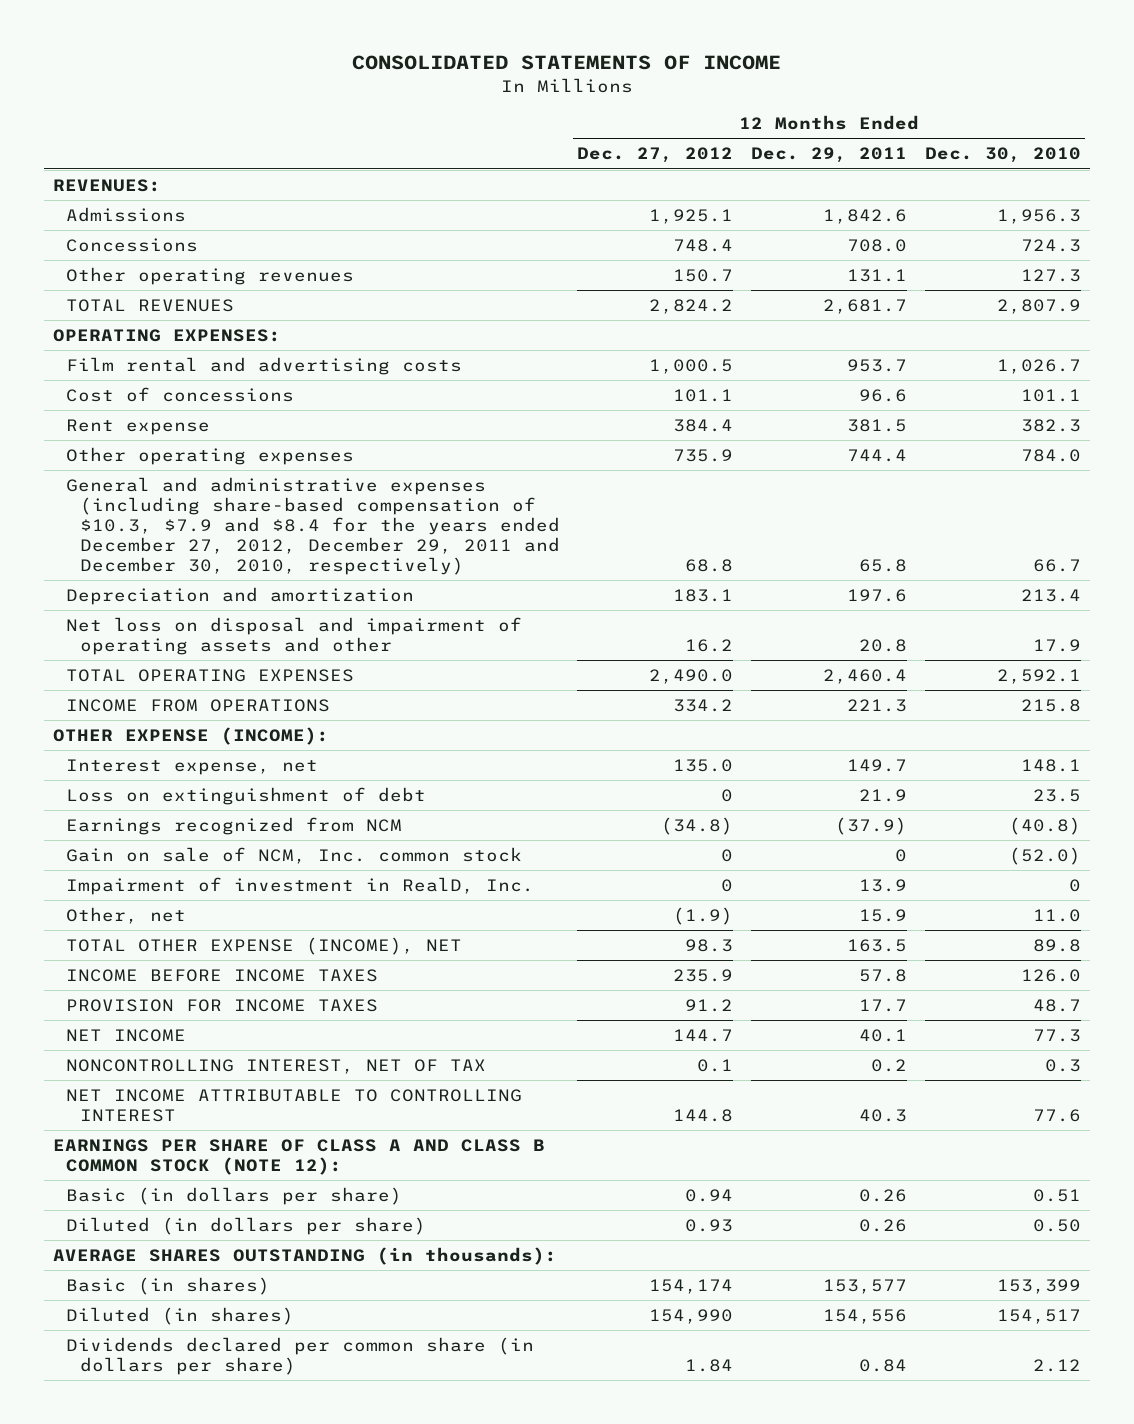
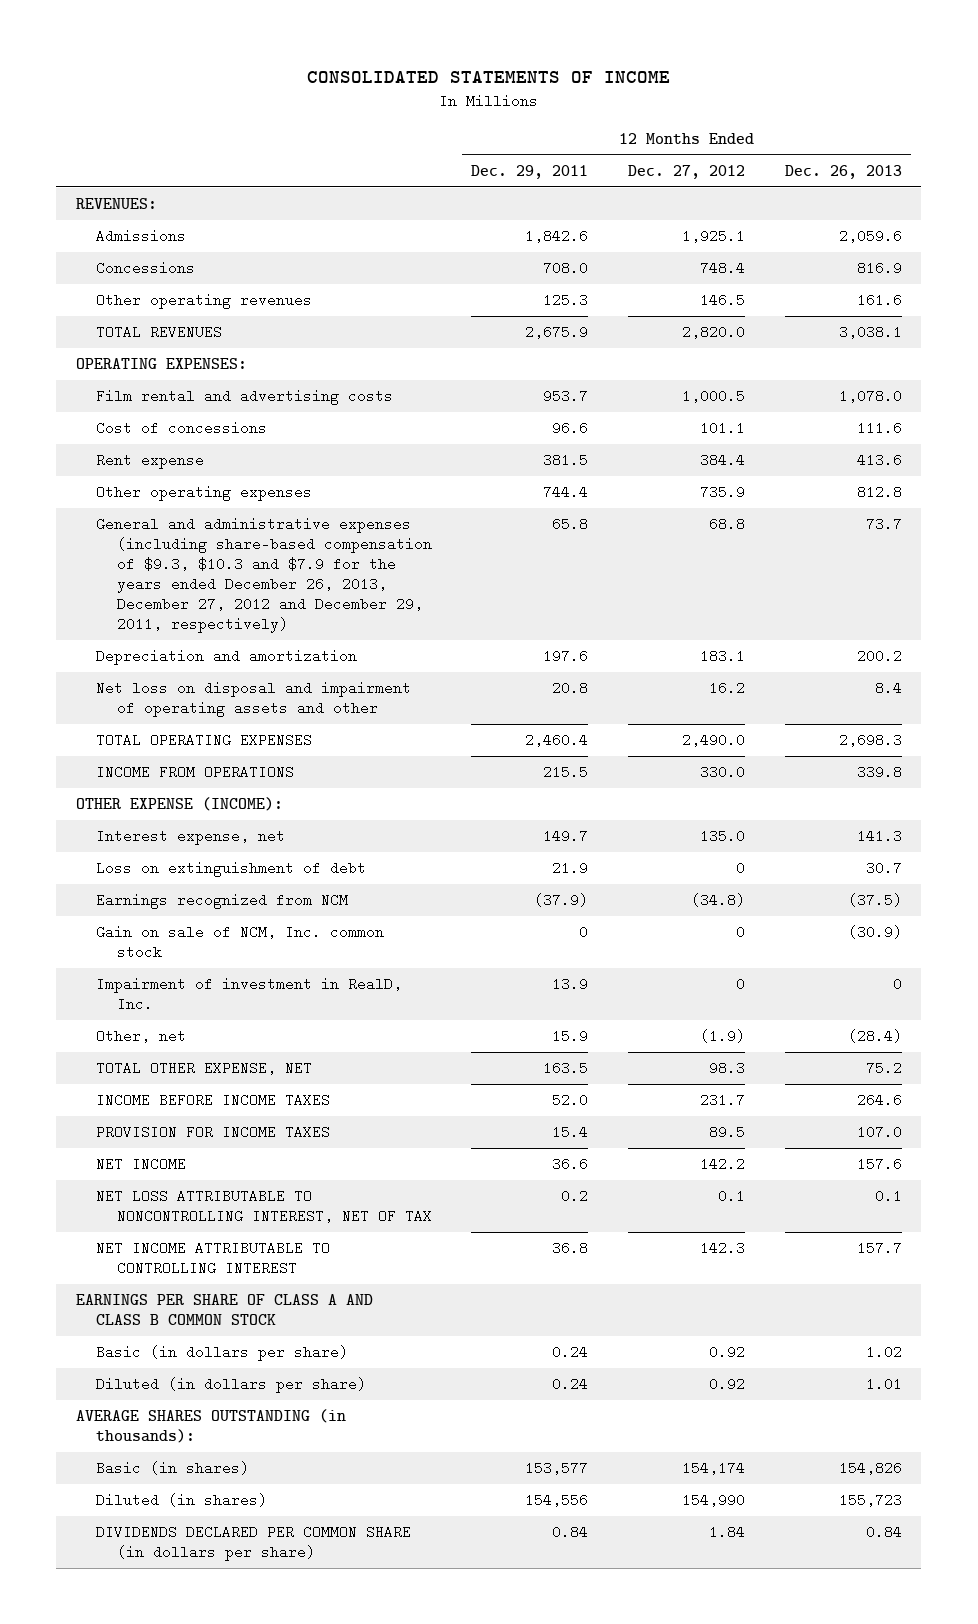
[924,147,1081,164] Dec. 30, 2010 -> none
none -> [784,164,902,179] Dec. 26, 2013
[673,268,734,282] 150.7 -> [700,293,746,308] 146.5
[847,268,908,282] 131.1 -> [543,293,589,308] 125.3
[649,298,734,314] 2,824.2 -> [682,325,746,340] 2,820.0
[823,298,908,314] 2,681.7 -> [525,325,589,340] 2,675.9
[66,476,560,575] General and administrative expenses (including share-based compensation of $10.3, $7.9 and $8.4 for the years ended December 27, 2012, December 29, 2011 and December 30, 2010, respectively) -> [96,517,432,634] General and administrative expenses (including share-based compensation of $9.3, $10.3 and $7.9 for the years ended December 26, 2013, December 27, 2012 and December 29, 2011, respectively)
[673,698,734,712] 334.2 -> [700,765,746,780] 330.0
[847,698,908,712] 221.3 -> [543,765,589,780] 215.5
[66,936,463,955] TOTAL OTHER EXPENSE (INCOME), NET -> [96,1061,313,1076] TOTAL OTHER EXPENSE, NET
[673,968,734,982] 235.9 -> [700,1093,746,1108] 231.7
[859,968,908,982] 57.8 -> [552,1093,589,1108] 52.0
[685,998,734,1012] 91.2 -> [709,1125,746,1140] 89.5
[859,998,908,1012] 17.7 -> [552,1125,589,1140] 15.4
[673,1028,734,1042] 144.7 -> [700,1157,746,1172] 142.2
[859,1028,908,1042] 40.1 -> [552,1157,589,1172] 36.6
[66,1058,487,1074] NONCONTROLLING INTEREST, NET OF TAX -> [96,1189,432,1224] NET LOSS ATTRIBUTABLE TO NONCONTROLLING INTEREST, NET OF TAX
[673,1108,734,1122] 144.8 -> [700,1241,746,1256] 142.3
[859,1108,908,1122] 40.3 -> [552,1241,589,1256] 36.8
[52,1138,545,1175] EARNINGS PER SHARE OF CLASS A AND CLASS B COMMON STOCK (NOTE 12): -> [75,1294,373,1326] EARNINGS PER SHARE OF CLASS A AND CLASS B COMMON STOCK
[685,1188,734,1202] 0.94 -> [709,1345,746,1360] 0.92
[859,1188,908,1202] 0.26 -> [552,1345,589,1360] 0.24
[685,1218,734,1232] 0.93 -> [709,1377,746,1392] 0.92
[859,1218,908,1232] 0.26 -> [552,1377,589,1392] 0.24
[66,1336,535,1375] Dividends declared per common share (in dollars per share) -> [96,1525,412,1562] DIVIDENDS DECLARED PER COMMON SHARE (in dollars per share)

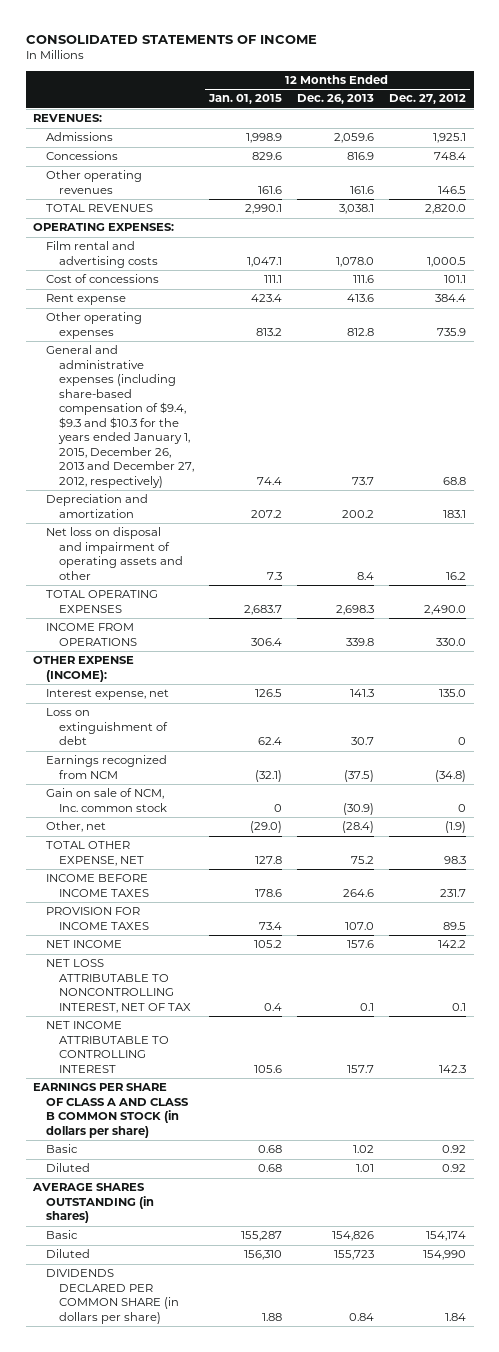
[471,164,589,179] Dec. 29, 2011 -> none
none -> [207,94,282,105] Jan. 01, 2015
[96,517,432,634] General and administrative expenses (including share-based compensation of $9.3, $10.3 and $7.9 for the years ended December 26, 2013, December 27, 2012 and December 29, 2011, respectively) -> [45,345,194,488] General and administrative expenses (including share-based compensation of $9.4, $9.3 and $10.3 for the years ended January 1, 2015, December 26, 2013 and December 27, 2012, respectively)
[96,977,403,1012] Impairment of investment in RealD, Inc. -> none
[75,1294,373,1326] EARNINGS PER SHARE OF CLASS A AND CLASS B COMMON STOCK -> [33,1083,189,1138] EARNINGS PER SHARE OF CLASS A AND CLASS B COMMON STOCK (in dollars per share)
[96,1345,349,1362] Basic (in dollars per share) -> [45,1144,78,1154] Basic
[96,1377,367,1394] Diluted (in dollars per share) -> [45,1163,90,1173] Diluted
[75,1409,346,1444] AVERAGE SHARES OUTSTANDING (in thousands): -> [32,1183,154,1224] AVERAGE SHARES OUTSTANDING (in shares)
[96,1461,250,1476] Basic (in shares) -> [45,1230,78,1240] Basic
[96,1493,268,1508] Diluted (in shares) -> [45,1249,90,1259] Diluted

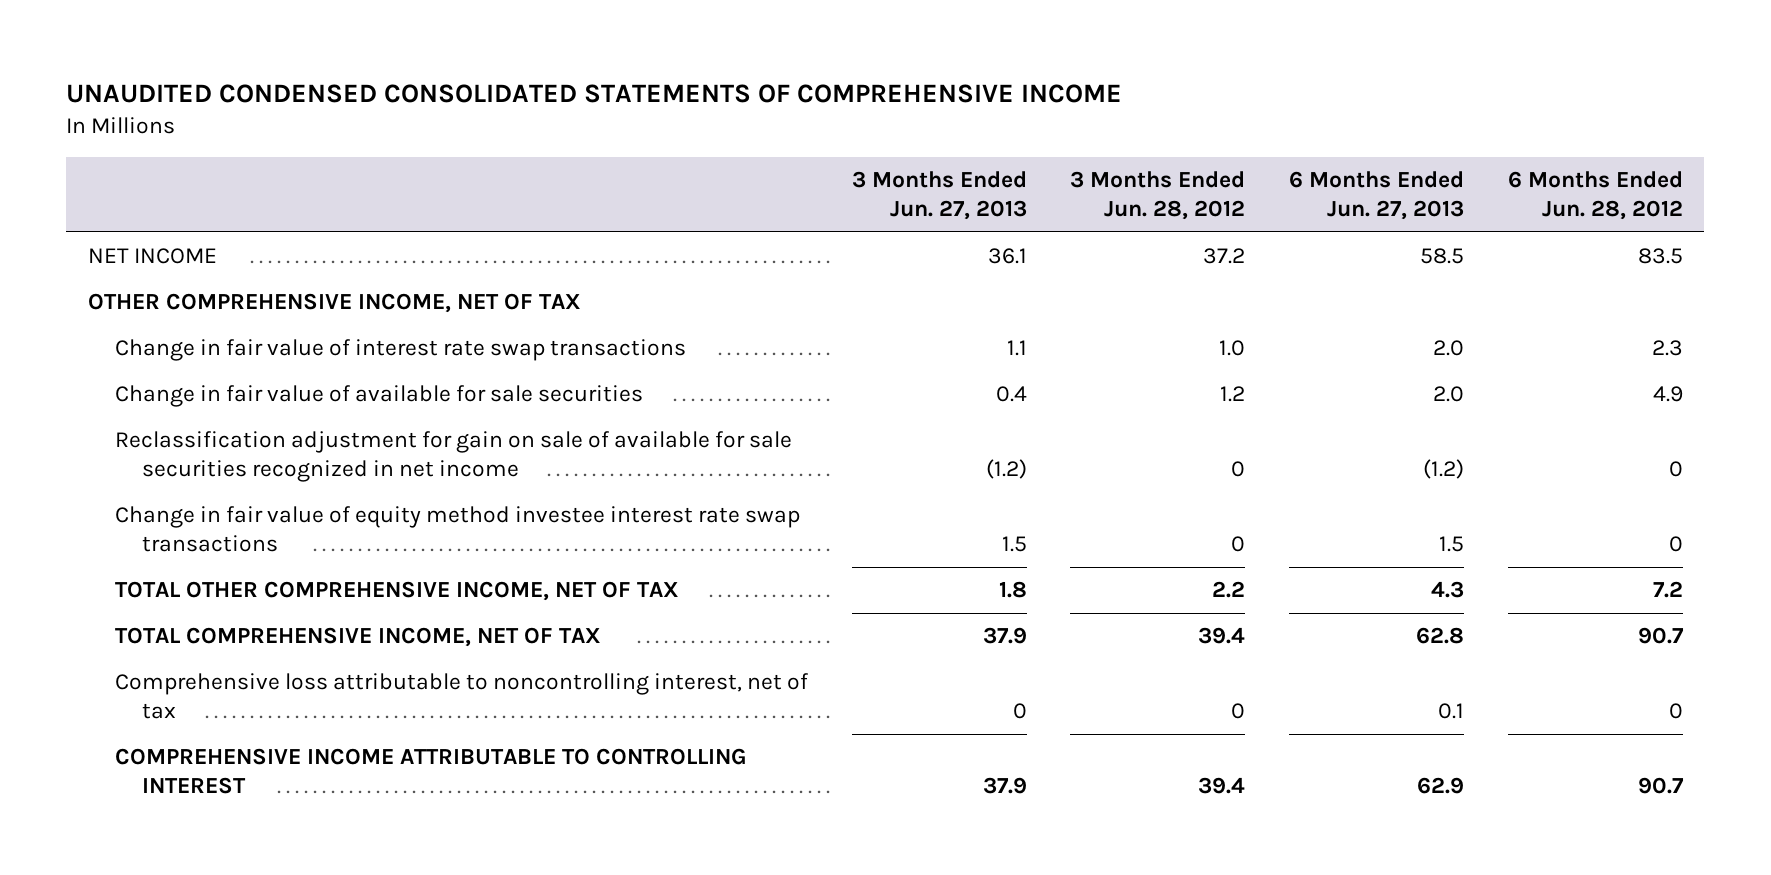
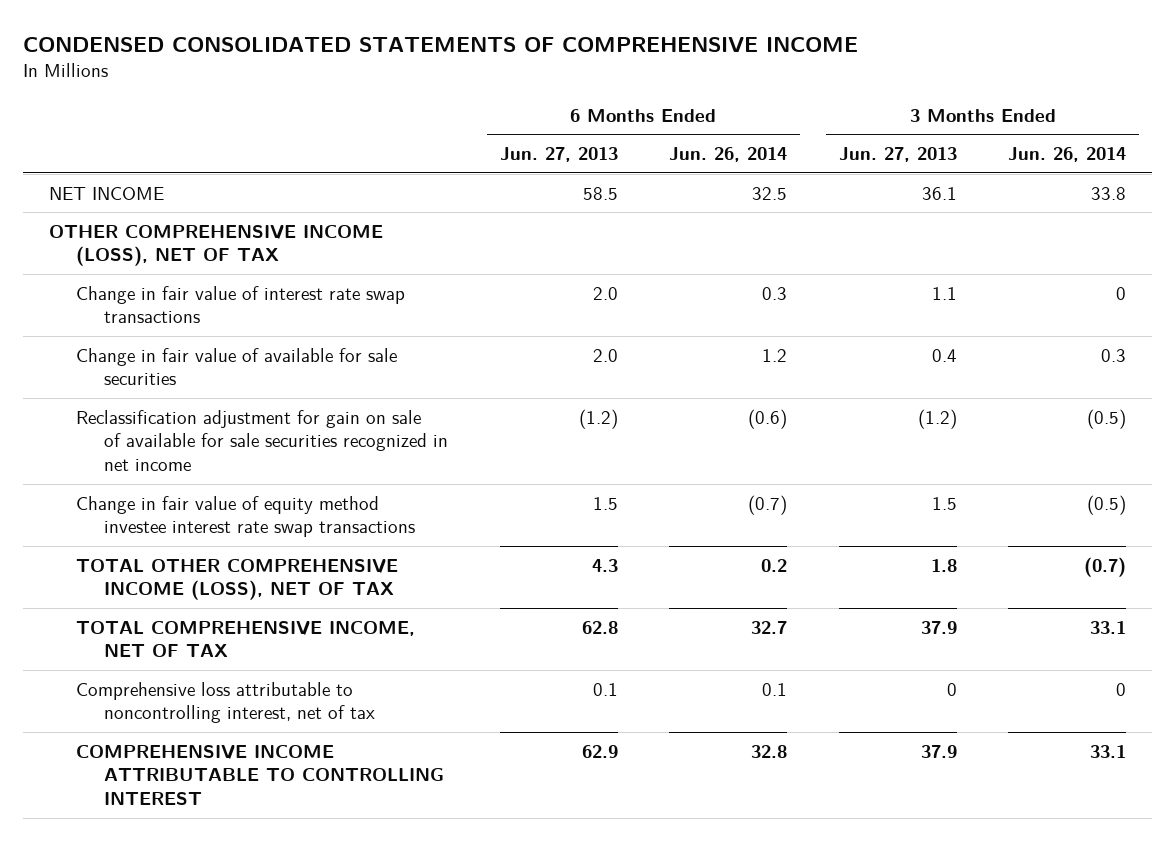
[66,84,1123,104] UNAUDITED CONDENSED CONSOLIDATED STATEMENTS OF COMPREHENSIVE INCOME -> [22,37,858,54] CONDENSED CONSOLIDATED STATEMENTS OF COMPREHENSIVE INCOME
[1070,170,1246,221] 3 Months Ended Jun. 28, 2012 -> none
[1507,170,1683,221] 6 Months Ended Jun. 28, 2012 -> none
none -> [669,147,788,163] Jun. 26, 2014
none -> [1008,147,1127,163] Jun. 26, 2014
[88,293,582,314] OTHER COMPREHENSIVE INCOME, NET OF TAX -> [48,224,383,267] OTHER COMPREHENSIVE INCOME (LOSS), NET OF TAX
[115,581,680,602] TOTAL OTHER COMPREHENSIVE INCOME, NET OF TAX -> [76,558,399,601] TOTAL OTHER COMPREHENSIVE INCOME (LOSS), NET OF TAX

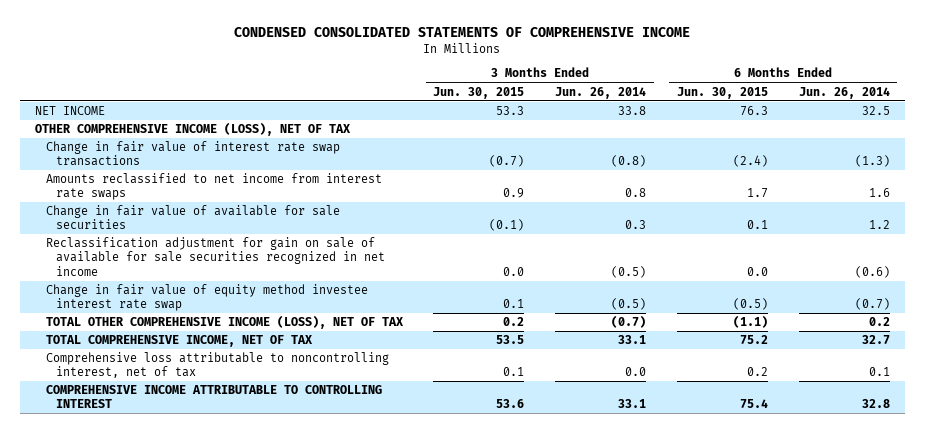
[499,147,618,163] Jun. 27, 2013 -> none
[838,147,957,163] Jun. 27, 2013 -> none
none -> [433,86,525,99] Jun. 30, 2015
none -> [676,86,768,99] Jun. 30, 2015
[762,286,788,300] 0.3 -> [854,155,890,168] (1.3)
[1116,286,1127,300] 0 -> [611,155,647,168] (0.8)
none -> [45,173,382,201] Amounts reclassified to net income from interest rate swaps
[76,495,416,538] Change in fair value of equity method investee interest rate swap transactions -> [45,284,368,312] Change in fair value of equity method investee interest rate swap
[1116,682,1127,696] 0 -> [625,367,647,377] 0.0

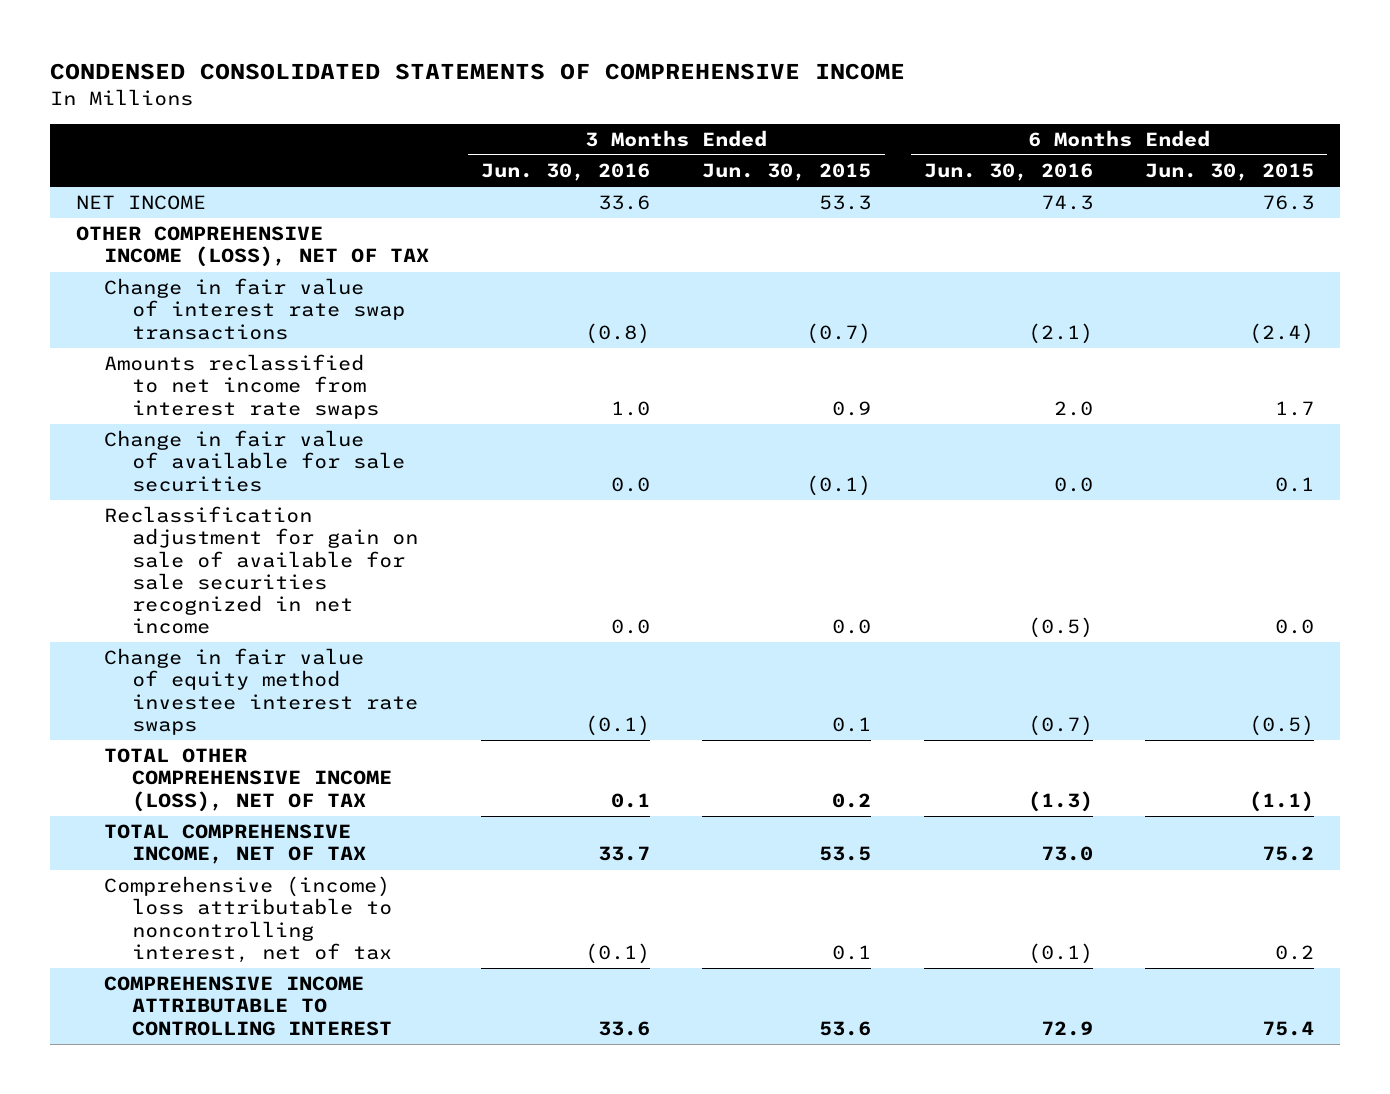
[555,86,647,99] Jun. 26, 2014 -> none
[798,86,890,99] Jun. 26, 2014 -> none
none -> [481,163,651,182] Jun. 30, 2016
none -> [923,163,1093,182] Jun. 30, 2016
[45,284,368,312] Change in fair value of equity method investee interest rate swap -> [103,648,418,735] Change in fair value of equity method investee interest rate swaps
[45,352,389,379] Comprehensive loss attributable to noncontrolling interest, net of tax -> [103,876,392,963] Comprehensive (income) loss attributable to noncontrolling interest, net of tax

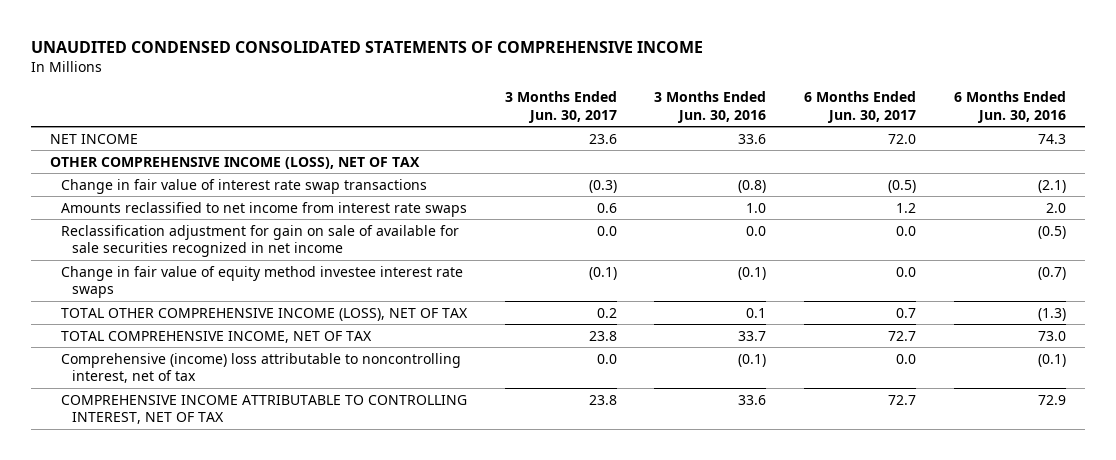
[49,63,905,81] CONDENSED CONSOLIDATED STATEMENTS OF COMPREHENSIVE INCOME -> [31,40,704,53] UNAUDITED CONDENSED CONSOLIDATED STATEMENTS OF COMPREHENSIVE INCOME
[702,163,872,182] Jun. 30, 2015 -> none
[1145,163,1315,182] Jun. 30, 2015 -> none
none -> [504,91,617,123] 3 Months Ended Jun. 30, 2017
none -> [804,91,917,123] 6 Months Ended Jun. 30, 2017
[103,430,405,492] Change in fair value of available for sale securities -> none
[103,976,392,1036] COMPREHENSIVE INCOME ATTRIBUTABLE TO CONTROLLING INTEREST -> [60,394,467,425] COMPREHENSIVE INCOME ATTRIBUTABLE TO CONTROLLING INTEREST, NET OF TAX

